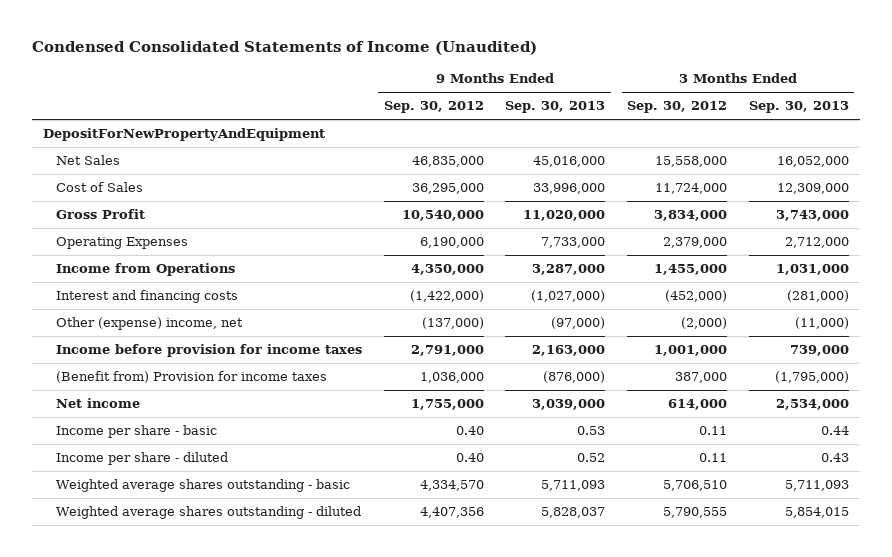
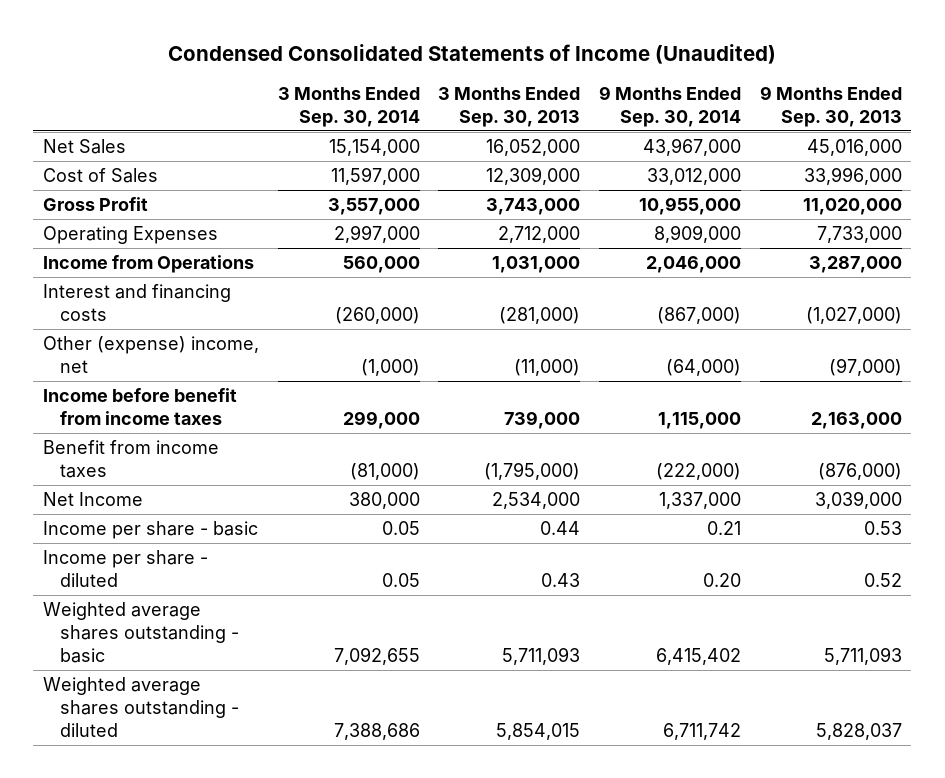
[383,101,484,114] Sep. 30, 2012 -> none
[627,101,728,114] Sep. 30, 2012 -> none
none -> [277,86,420,127] 3 Months Ended Sep. 30, 2014
none -> [599,85,742,127] 9 Months Ended Sep. 30, 2014
[42,128,325,142] DepositForNewPropertyAndEquipment -> none
[56,344,363,358] Income before provision for income taxes -> [42,387,237,426] Income before benefit from income taxes
[56,371,328,384] (Benefit from) Provision for income taxes -> [42,439,219,479] Benefit from income taxes
[56,398,141,409] Net income -> [42,491,143,506] Net Income

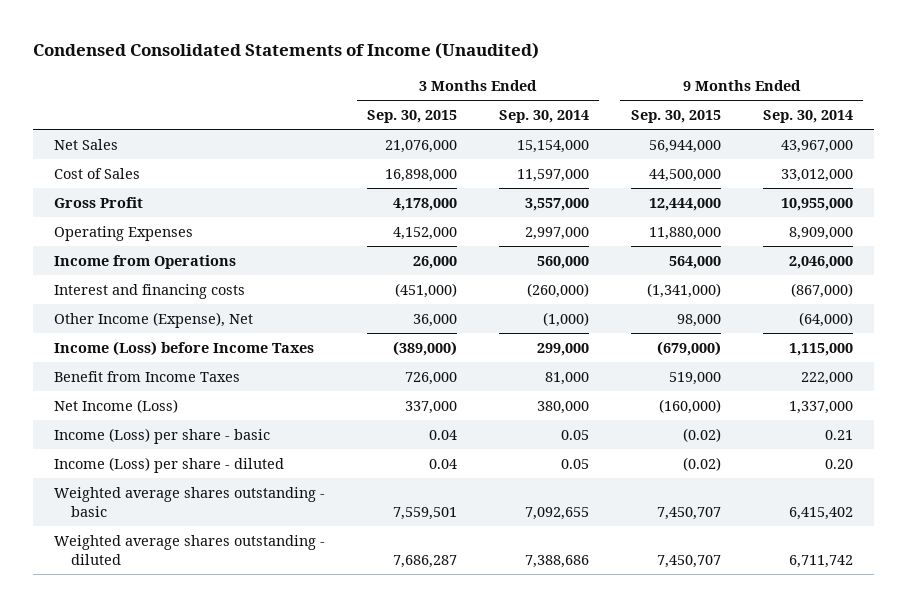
[438,86,581,127] 3 Months Ended Sep. 30, 2013 -> none
[760,85,903,127] 9 Months Ended Sep. 30, 2013 -> none
none -> [367,110,458,124] Sep. 30, 2015
none -> [630,110,721,124] Sep. 30, 2015
[42,335,259,374] Other (expense) income, net -> [54,311,254,328] Other Income (Expense), Net
[42,387,237,426] Income before benefit from income taxes -> [54,340,315,356] Income (Loss) before Income Taxes
[42,439,219,479] Benefit from income taxes -> [54,370,241,382] Benefit from Income Taxes
[349,463,420,481] (81,000) -> [544,371,589,385] 81,000
[656,463,742,481] (222,000) -> [800,371,853,385] 222,000
[42,491,143,506] Net Income -> [54,398,179,413] Net Income (Loss)
[42,520,258,539] Income per share - basic -> [54,427,271,444] Income (Loss) per share - basic
[42,549,208,588] Income per share - diluted -> [54,456,285,473] Income (Loss) per share - diluted

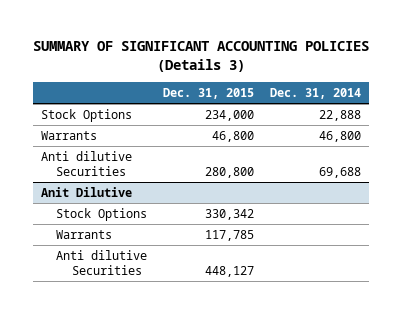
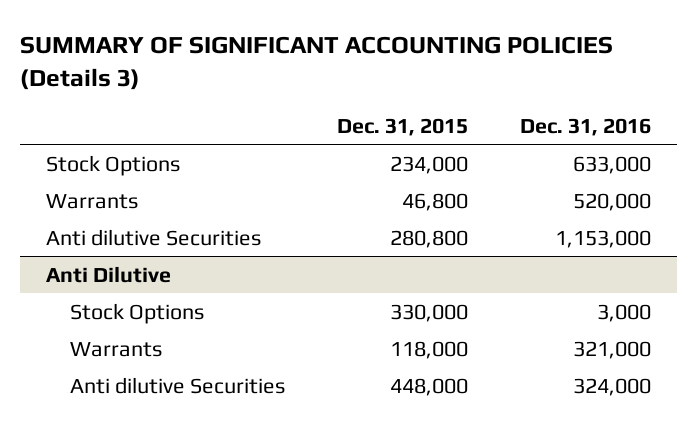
[270,87,362,99] Dec. 31, 2014 -> none
none -> [519,117,651,136] Dec. 31, 2016
[40,187,132,198] Anit Dilutive -> none
none -> [45,265,171,283] Anti Dilutive
[205,209,255,221] 330,342 -> [390,303,469,322] 330,000
[205,230,255,242] 117,785 -> [390,340,469,359] 118,000
[205,265,255,277] 448,127 -> [390,377,469,396] 448,000

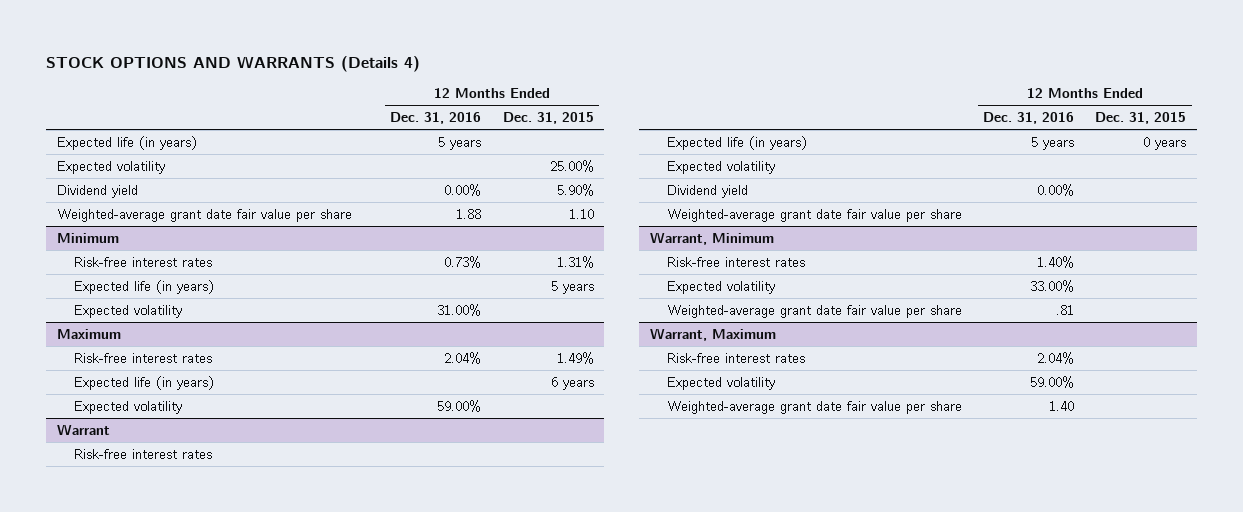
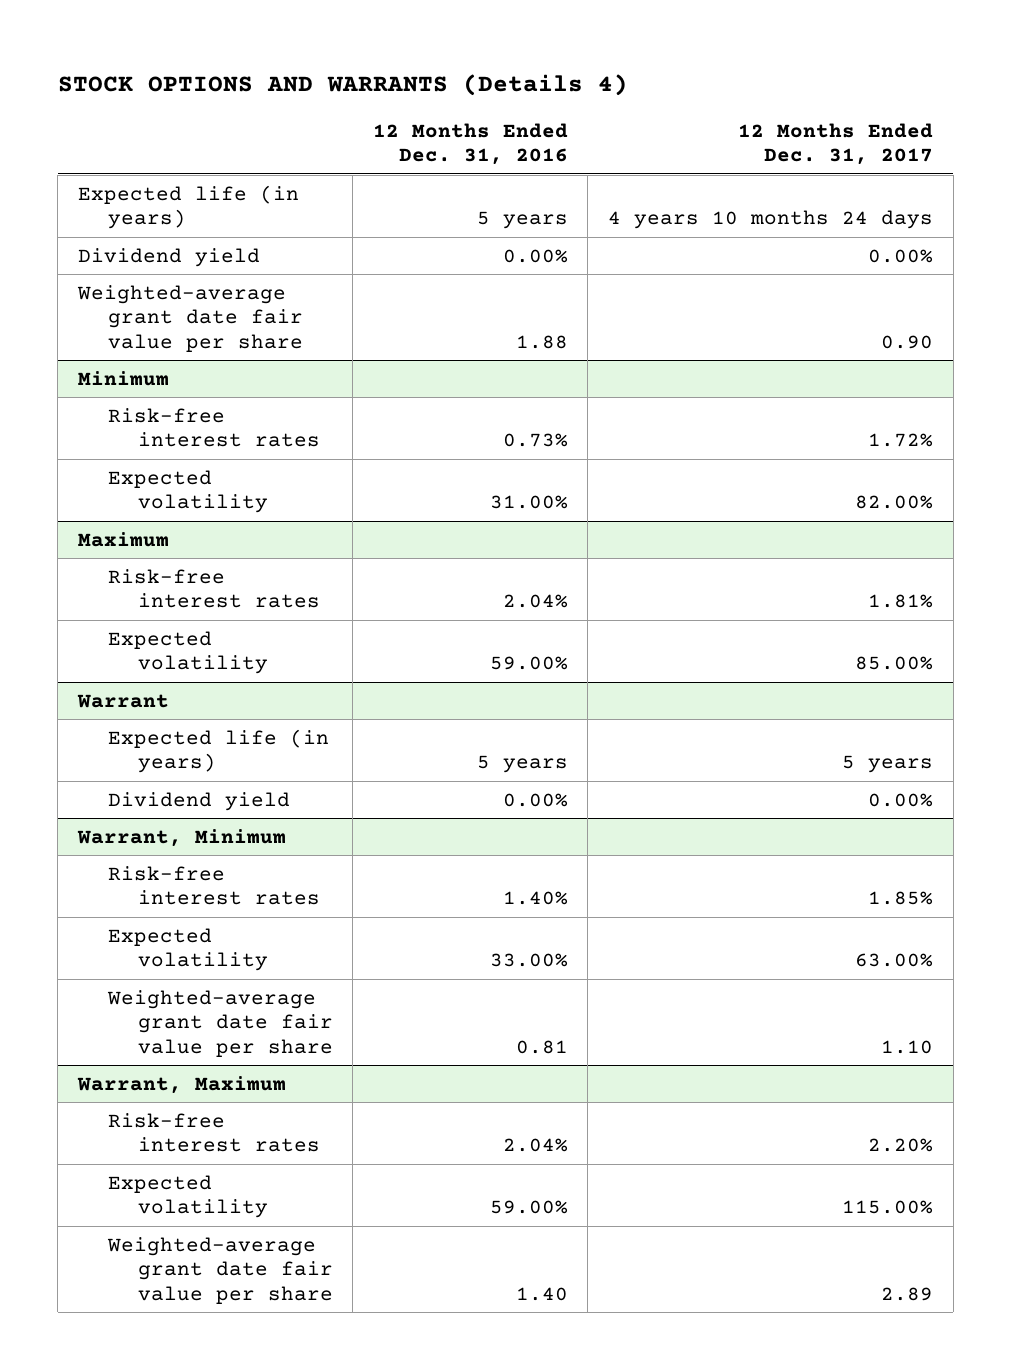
[502,111,594,124] Dec. 31, 2015 -> none
none -> [738,122,934,166] 12 Months Ended Dec. 31, 2017
[56,160,165,174] Expected volatility -> none
[74,279,215,294] Expected life (in years) -> none
[74,375,215,390] Expected life (in years) -> none
[74,448,213,459] Risk-free interest rates -> none
[666,160,775,174] Expected volatility -> none
[666,208,962,222] Weighted-average grant date fair value per share -> none
[1056,304,1075,315] .81 -> [515,1039,568,1054] 0.81

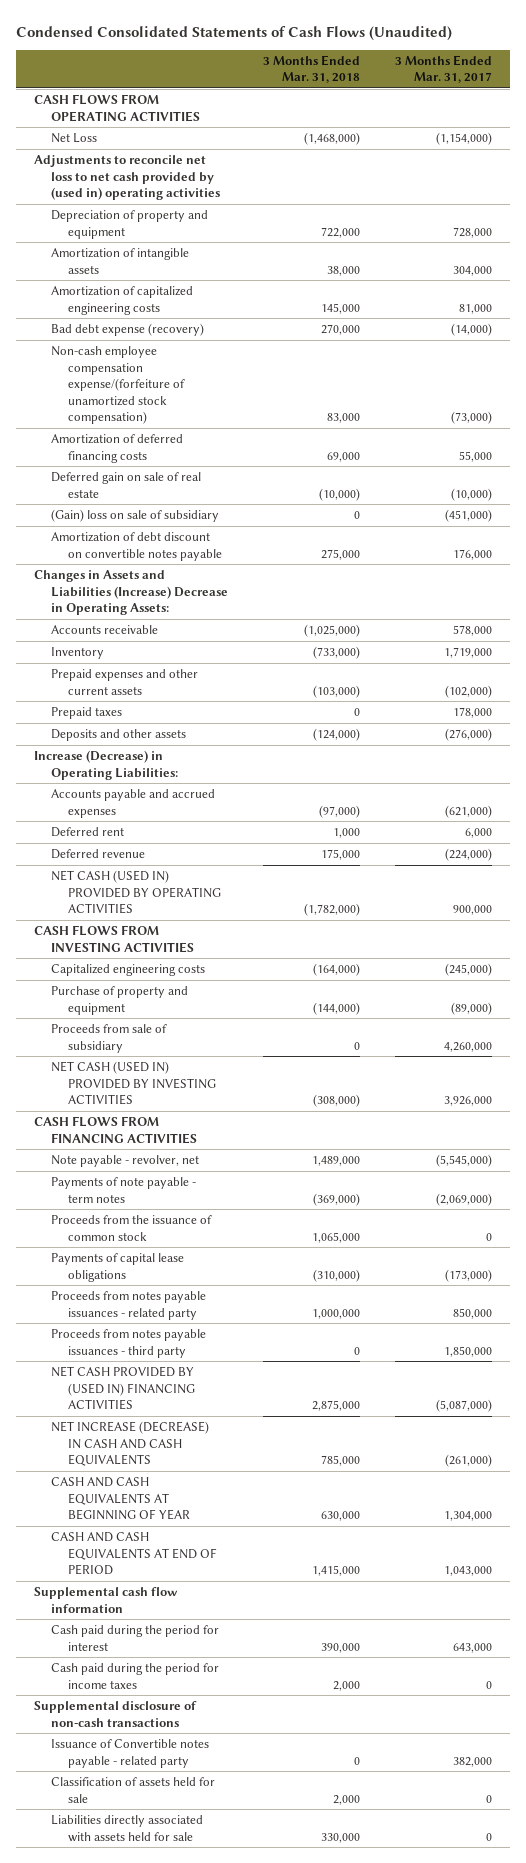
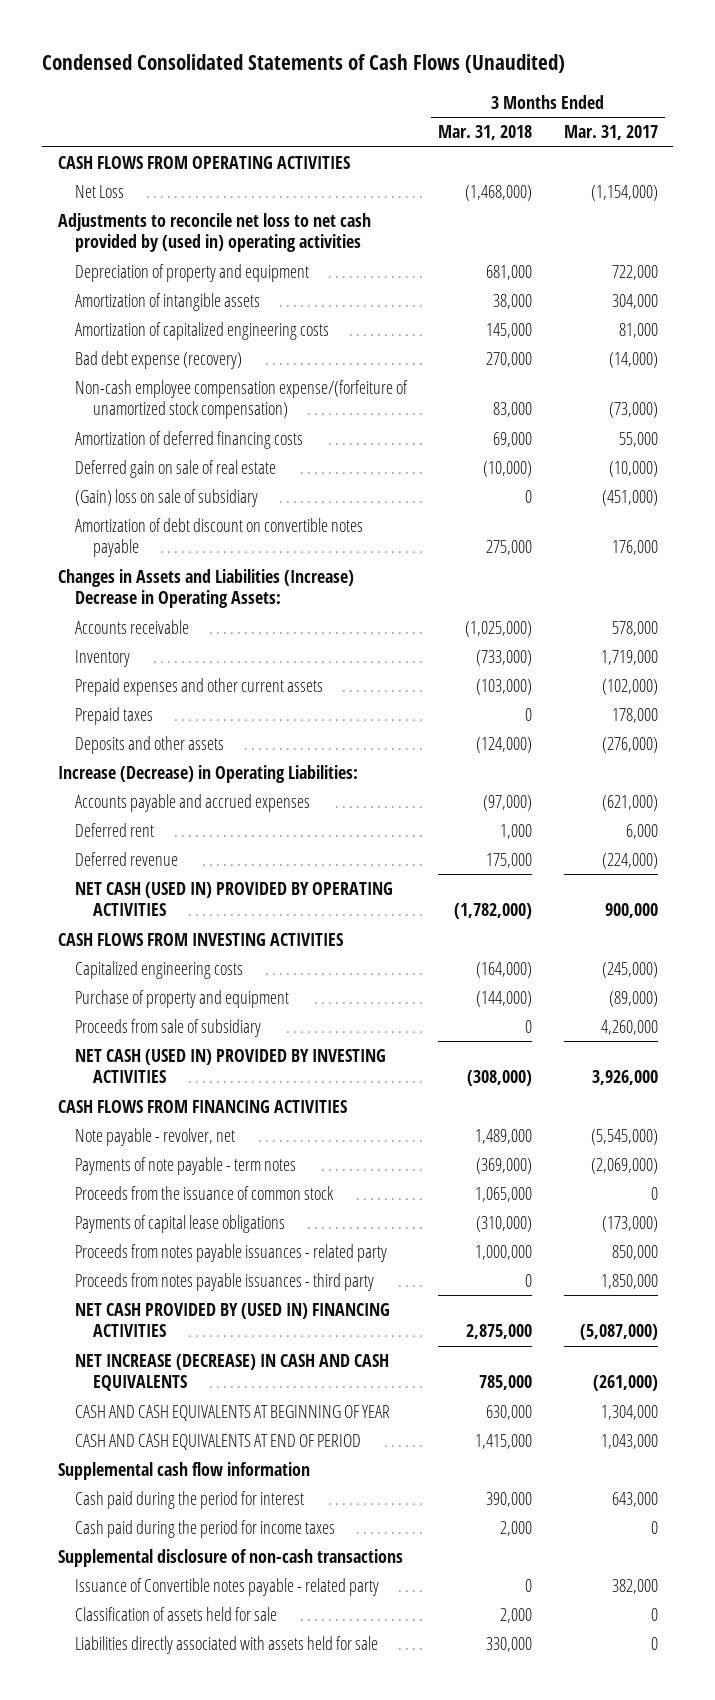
[321,226,361,238] 722,000 -> [486,265,533,281] 681,000
[453,226,493,238] 728,000 -> [611,265,658,281] 722,000

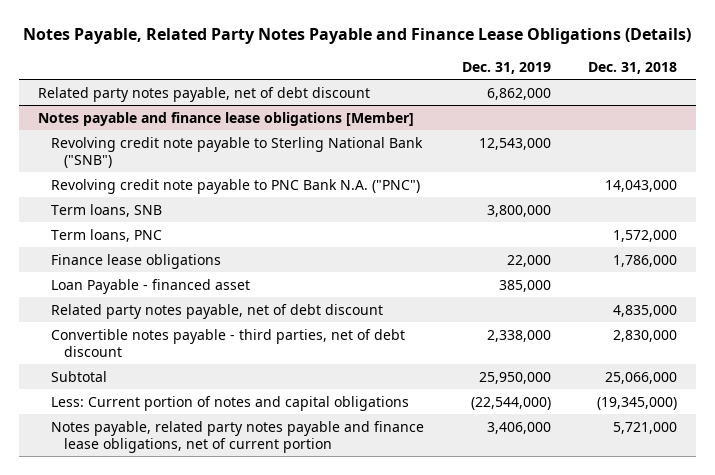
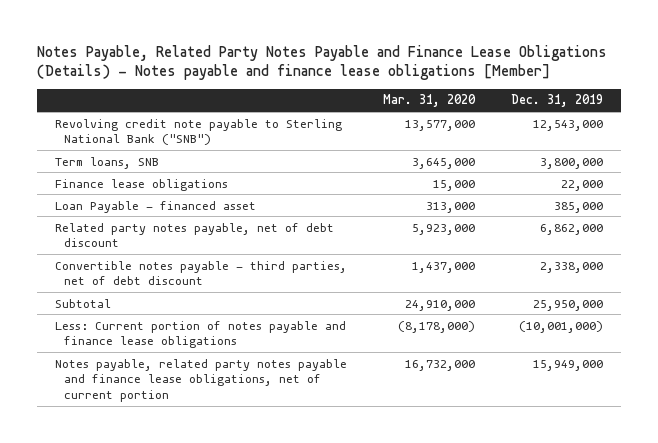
[23,28,692,45] Notes Payable, Related Party Notes Payable and Finance Lease Obligations (Details) -> [36,44,607,81] Notes Payable, Related Party Notes Payable and Finance Lease Obligations (Details) - Notes payable and finance lease obligations [Member]
[588,61,678,74] Dec. 31, 2018 -> none
none -> [383,94,477,108] Mar. 31, 2020
[37,111,414,126] Notes payable and finance lease obligations [Member] -> none
[50,178,420,194] Revolving credit note payable to PNC Bank N.A. ("PNC") -> none
[50,228,162,242] Term loans, PNC -> none
[50,303,383,319] Related party notes payable, net of debt discount -> none
[37,86,370,102] Related party notes payable, net of debt discount -> [54,222,334,248] Related party notes payable, net of debt discount
[50,395,409,411] Less: Current portion of notes and capital obligations -> [54,320,346,349] Less: Current portion of notes payable and finance lease obligations
[470,396,551,410] (22,544,000) -> [519,320,604,333] (10,001,000)
[486,421,551,434] 3,406,000 -> [533,359,604,371] 15,949,000

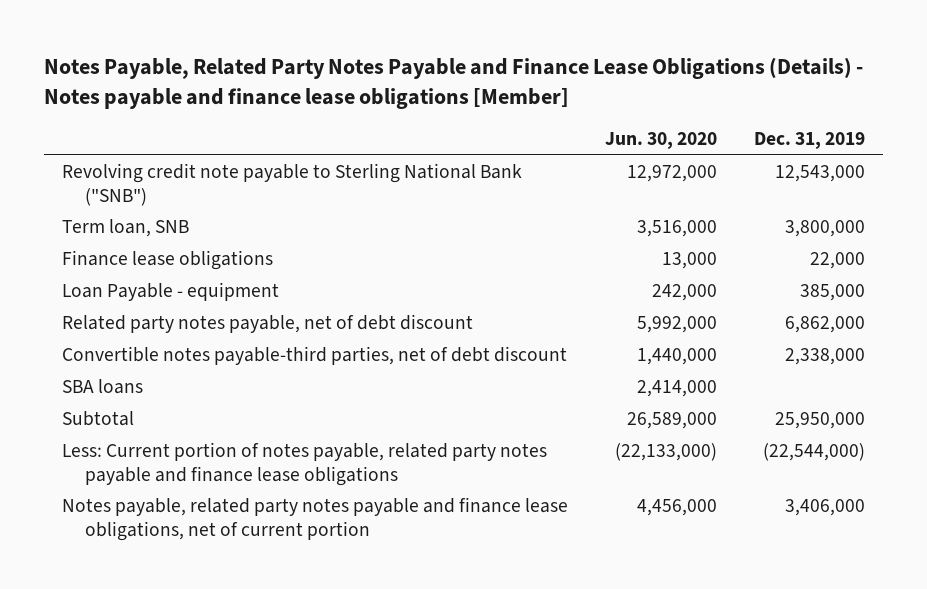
[383,94,477,108] Mar. 31, 2020 -> none
none -> [604,132,717,150] Jun. 30, 2020
[54,156,159,169] Term loans, SNB -> [62,219,190,238] Term loan, SNB
[54,200,256,213] Loan Payable - financed asset -> [62,282,280,302] Loan Payable - equipment
[54,260,347,286] Convertible notes payable - third parties, net of debt discount -> [62,346,568,366] Convertible notes payable-third parties, net of debt discount
none -> [62,379,144,395] SBA loans
[54,320,346,349] Less: Current portion of notes payable and finance lease obligations -> [62,442,548,486] Less: Current portion of notes payable, related party notes payable and finance lease obligations
[519,320,604,333] (10,001,000) -> [762,443,865,462] (22,544,000)
[533,359,604,371] 15,949,000 -> [784,499,865,517] 3,406,000

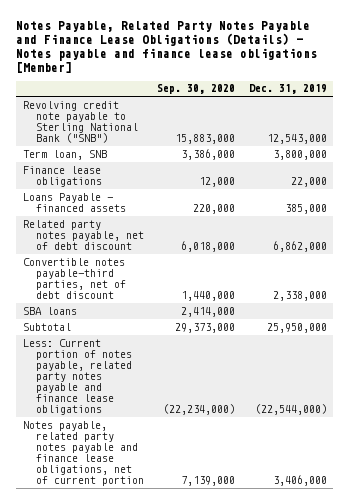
[604,132,717,150] Jun. 30, 2020 -> none
none -> [157,84,236,95] Sep. 30, 2020
[62,282,280,302] Loan Payable - equipment -> [22,192,126,212] Loans Payable - financed assets

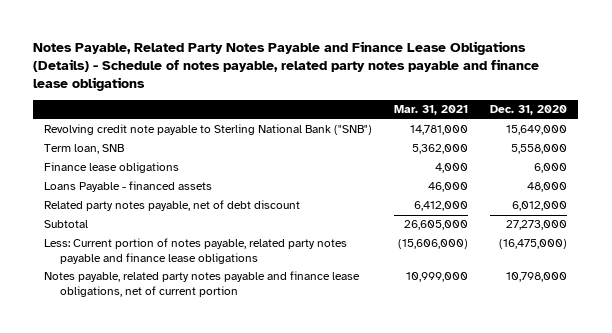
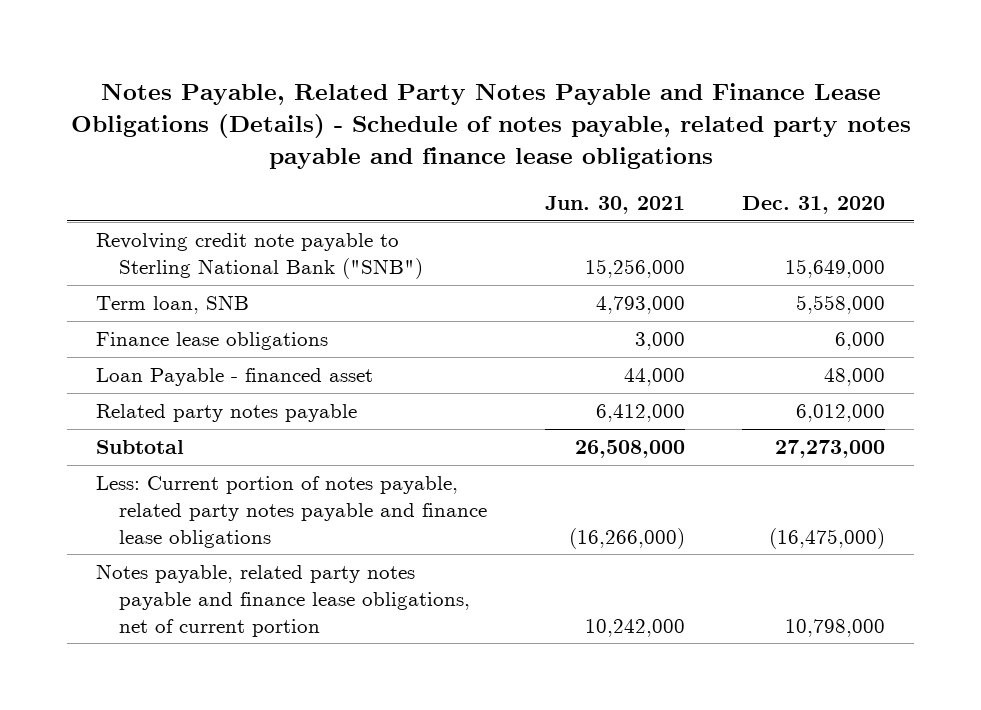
[394,105,469,116] Mar. 31, 2021 -> none
none -> [544,196,685,215] Jun. 30, 2021
[44,181,213,193] Loans Payable - financed assets -> [95,368,373,387] Loan Payable - financed asset
[44,200,301,212] Related party notes payable, net of debt discount -> [95,404,357,423] Related party notes payable

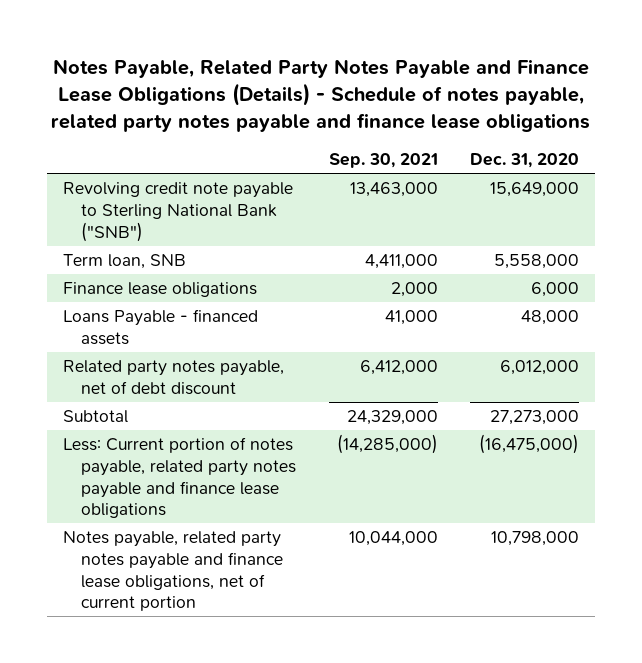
[544,196,685,215] Jun. 30, 2021 -> none
none -> [328,153,438,169] Sep. 30, 2021
[95,368,373,387] Loan Payable - financed asset -> [63,308,259,345] Loans Payable - financed assets
[95,404,357,423] Related party notes payable -> [63,359,285,395] Related party notes payable, net of debt discount

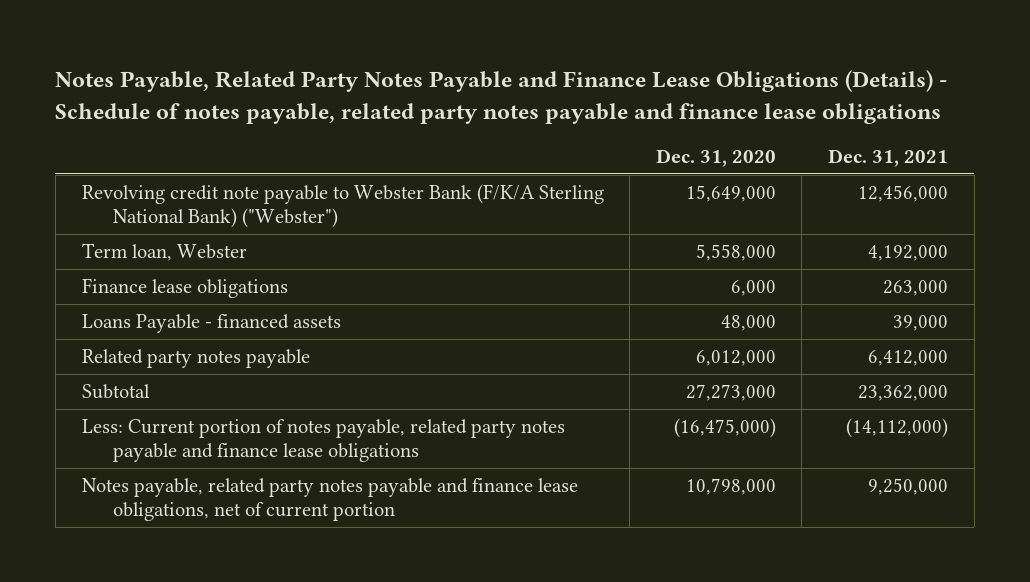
[328,153,438,169] Sep. 30, 2021 -> none
none -> [828,149,949,168] Dec. 31, 2021
[63,181,294,242] Revolving credit note payable to Sterling National Bank ("SNB") -> [81,183,604,229] Revolving credit note payable to Webster Bank (F/K/A Sterling National Bank) ("Webster")
[63,253,187,269] Term loan, SNB -> [81,242,247,261] Term loan, Webster
[63,359,285,395] Related party notes payable, net of debt discount -> [81,348,310,368] Related party notes payable

